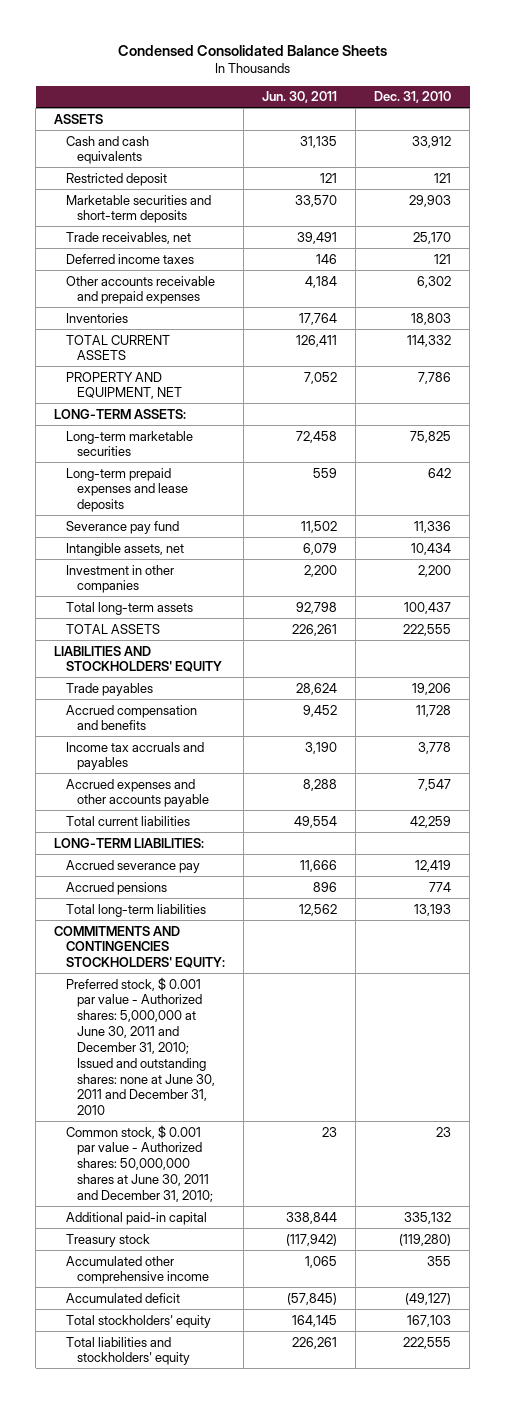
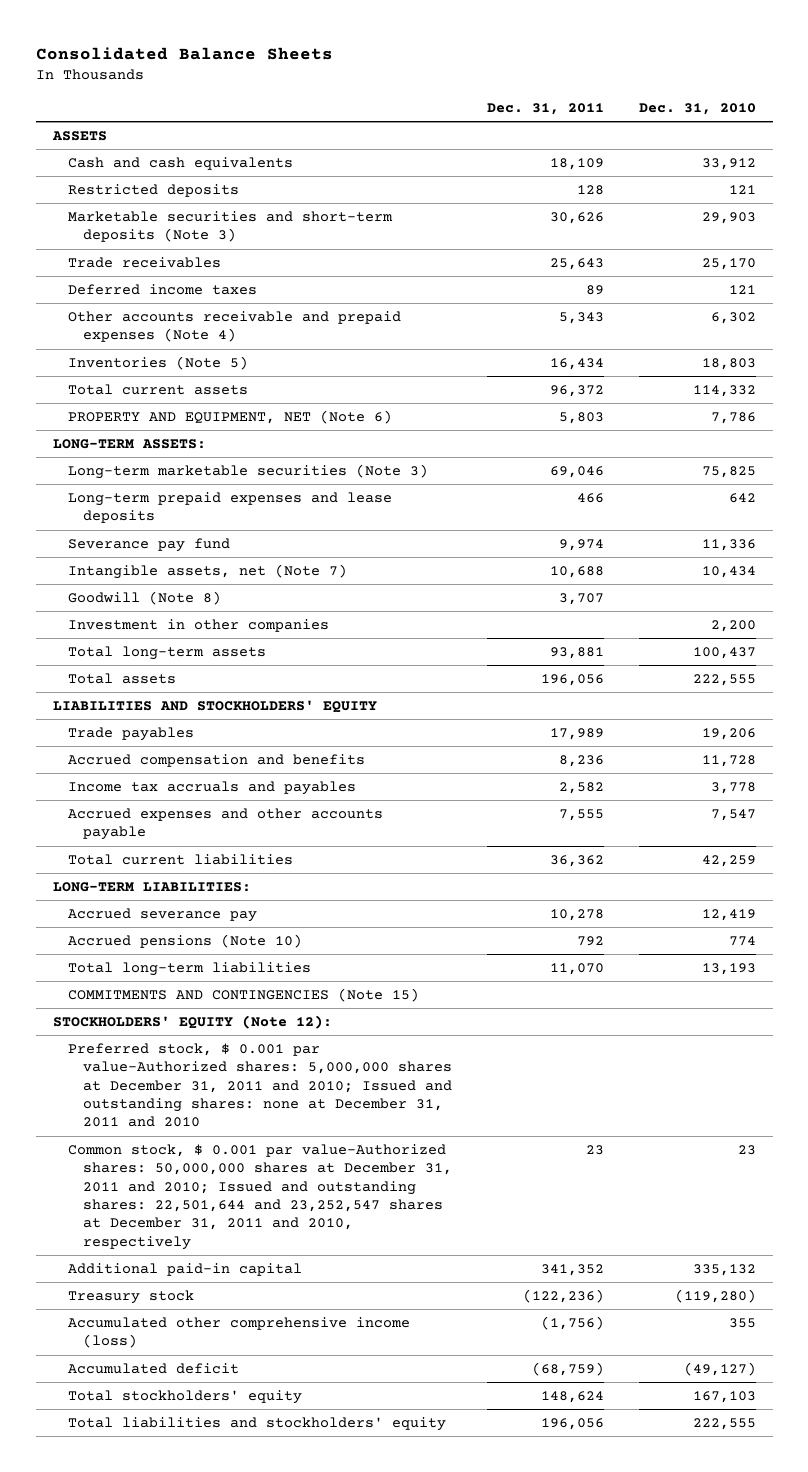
[117,44,387,56] Condensed Consolidated Balance Sheets -> [35,46,333,60] Consolidated Balance Sheets
[261,91,337,104] Jun. 30, 2011 -> none
none -> [486,103,604,116] Dec. 31, 2011
[65,172,167,186] Restricted deposit -> [67,183,239,197] Restricted deposits
[65,194,211,224] Marketable securities and short-term deposits -> [67,210,393,243] Marketable securities and short-term deposits (Note 3)
[65,231,191,244] Trade receivables, net -> [67,256,221,268] Trade receivables
[65,275,215,305] Other accounts receivable and prepaid expenses -> [67,310,401,343] Other accounts receivable and prepaid expenses (Note 4)
[65,312,128,323] Inventories -> [67,355,248,370] Inventories (Note 5)
[65,334,170,361] TOTAL CURRENT ASSETS -> [67,383,248,395] Total current assets
[65,371,182,400] PROPERTY AND EQUIPMENT, NET -> [67,409,392,424] PROPERTY AND EQUIPMENT, NET (Note 6)
[65,430,193,457] Long-term marketable securities -> [67,463,428,479] Long-term marketable securities (Note 3)
[65,542,184,556] Intangible assets, net -> [67,563,347,579] Intangible assets, net (Note 7)
none -> [67,590,221,605] Goodwill (Note 8)
[65,623,160,634] TOTAL ASSETS -> [67,672,176,684] Total assets
[65,881,167,895] Accrued pensions -> [67,933,302,948] Accrued pensions (Note 10)
none -> [67,987,419,1002] COMMITMENTS AND CONTINGENCIES (Note 15)
[54,925,225,969] COMMITMENTS AND CONTINGENCIES STOCKHOLDERS' EQUITY: -> [52,1014,332,1029] STOCKHOLDERS' EQUITY (Note 12):
[65,976,215,1116] Preferred stock, $ 0.001 par value - Authorized shares: 5,000,000 at June 30, 2011 and December 31, 2010; Issued and outstanding shares: none at June 30, 2011 and December 31, 2010 -> [67,1042,452,1128] Preferred stock, $ 0.001 par value-Authorized shares: 5,000,000 shares at December 31, 2011 and 2010; Issued and outstanding shares: none at December 31, 2011 and 2010
[65,1124,213,1202] Common stock, $ 0.001 par value - Authorized shares: 50,000,000 shares at June 30, 2011 and December 31, 2010; -> [67,1143,452,1250] Common stock, $ 0.001 par value-Authorized shares: 50,000,000 shares at December 31, 2011 and 2010; Issued and outstanding shares: 22,501,644 and 23,252,547 shares at December 31, 2011 and 2010, respectively
[65,1255,209,1285] Accumulated other comprehensive income -> [67,1316,410,1349] Accumulated other comprehensive income (loss)

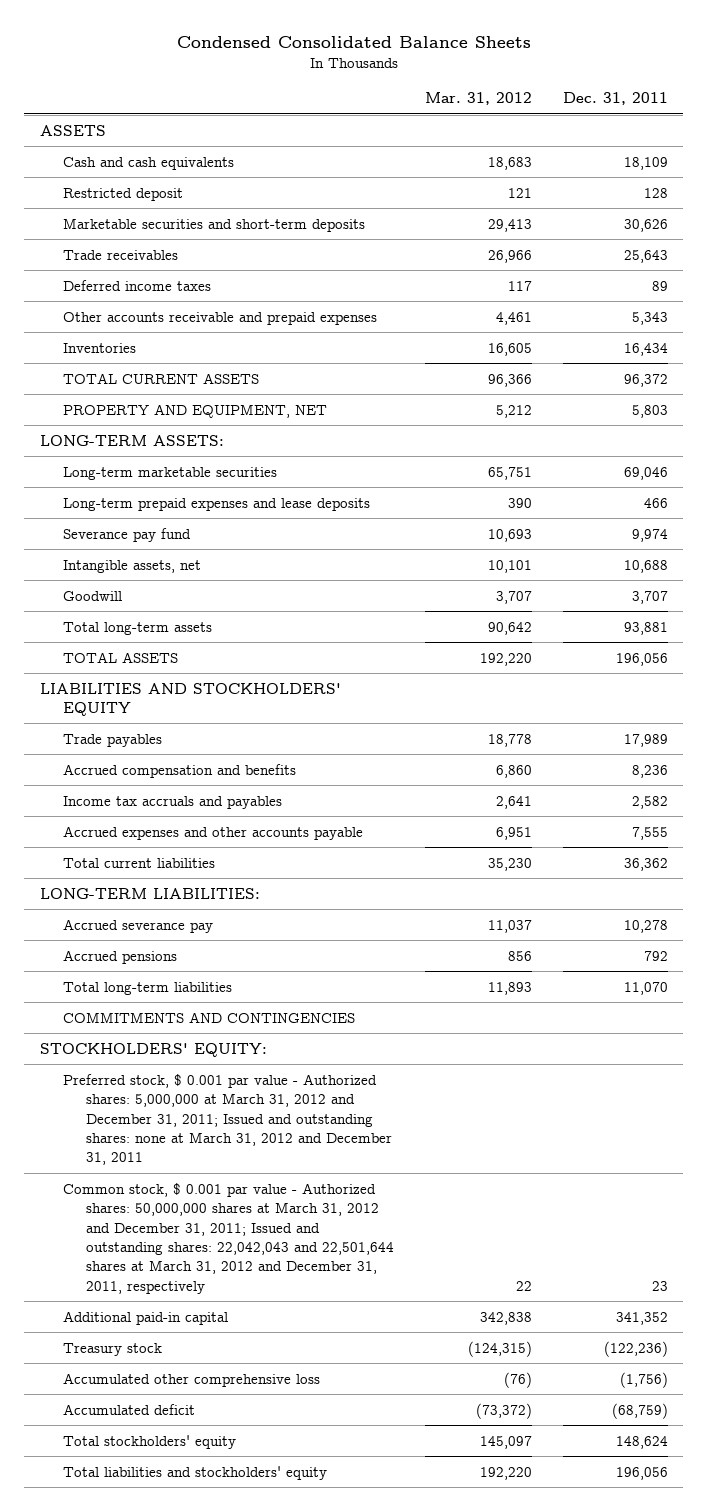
[35,46,333,60] Consolidated Balance Sheets -> [176,35,531,48] Condensed Consolidated Balance Sheets
[638,103,756,116] Dec. 31, 2010 -> none
none -> [424,92,532,106] Mar. 31, 2012
[67,183,239,197] Restricted deposits -> [62,187,183,201] Restricted deposit
[67,210,393,243] Marketable securities and short-term deposits (Note 3) -> [62,217,365,232] Marketable securities and short-term deposits
[67,310,401,343] Other accounts receivable and prepaid expenses (Note 4) -> [62,311,377,325] Other accounts receivable and prepaid expenses
[67,355,248,370] Inventories (Note 5) -> [62,342,136,353] Inventories
[67,383,248,395] Total current assets -> [62,372,259,384] TOTAL CURRENT ASSETS
[67,409,392,424] PROPERTY AND EQUIPMENT, NET (Note 6) -> [62,403,327,418] PROPERTY AND EQUIPMENT, NET
[67,463,428,479] Long-term marketable securities (Note 3) -> [62,466,277,480] Long-term marketable securities
[67,618,329,632] Investment in other companies -> none
[67,563,347,579] Intangible assets, net (Note 7) -> [62,559,201,573] Intangible assets, net
[67,590,221,605] Goodwill (Note 8) -> [62,590,122,601] Goodwill
[67,672,176,684] Total assets -> [62,651,178,663] TOTAL ASSETS
[67,933,302,948] Accrued pensions (Note 10) -> [62,949,177,964] Accrued pensions
[67,987,419,1002] COMMITMENTS AND CONTINGENCIES (Note 15) -> [62,1011,355,1023] COMMITMENTS AND CONTINGENCIES
[52,1014,332,1029] STOCKHOLDERS' EQUITY (Note 12): -> [39,1042,267,1057] STOCKHOLDERS' EQUITY:
[67,1042,452,1128] Preferred stock, $ 0.001 par value-Authorized shares: 5,000,000 shares at December 31, 2011 and 2010; Issued and outstanding shares: none at December 31, 2011 and 2010 -> [62,1073,392,1166] Preferred stock, $ 0.001 par value - Authorized shares: 5,000,000 at March 31, 2012 and December 31, 2011; Issued and outstanding shares: none at March 31, 2012 and December 31, 2011
[67,1143,452,1250] Common stock, $ 0.001 par value-Authorized shares: 50,000,000 shares at December 31, 2011 and 2010; Issued and outstanding shares: 22,501,644 and 23,252,547 shares at December 31, 2011 and 2010, respectively -> [62,1182,394,1294] Common stock, $ 0.001 par value - Authorized shares: 50,000,000 shares at March 31, 2012 and December 31, 2011; Issued and outstanding shares: 22,042,043 and 22,501,644 shares at March 31, 2012 and December 31, 2011, respectively
[67,1316,410,1349] Accumulated other comprehensive income (loss) -> [62,1372,320,1387] Accumulated other comprehensive loss

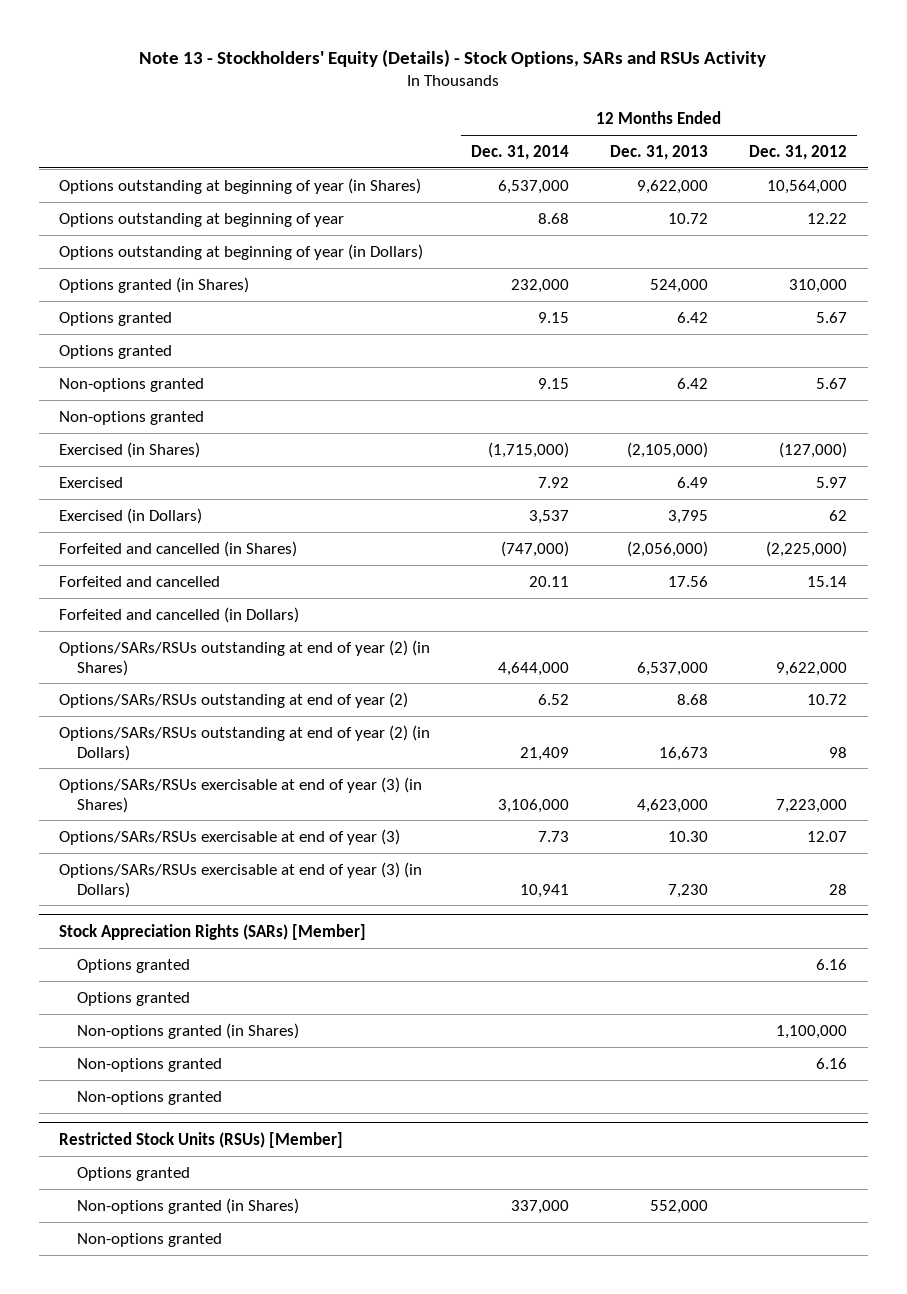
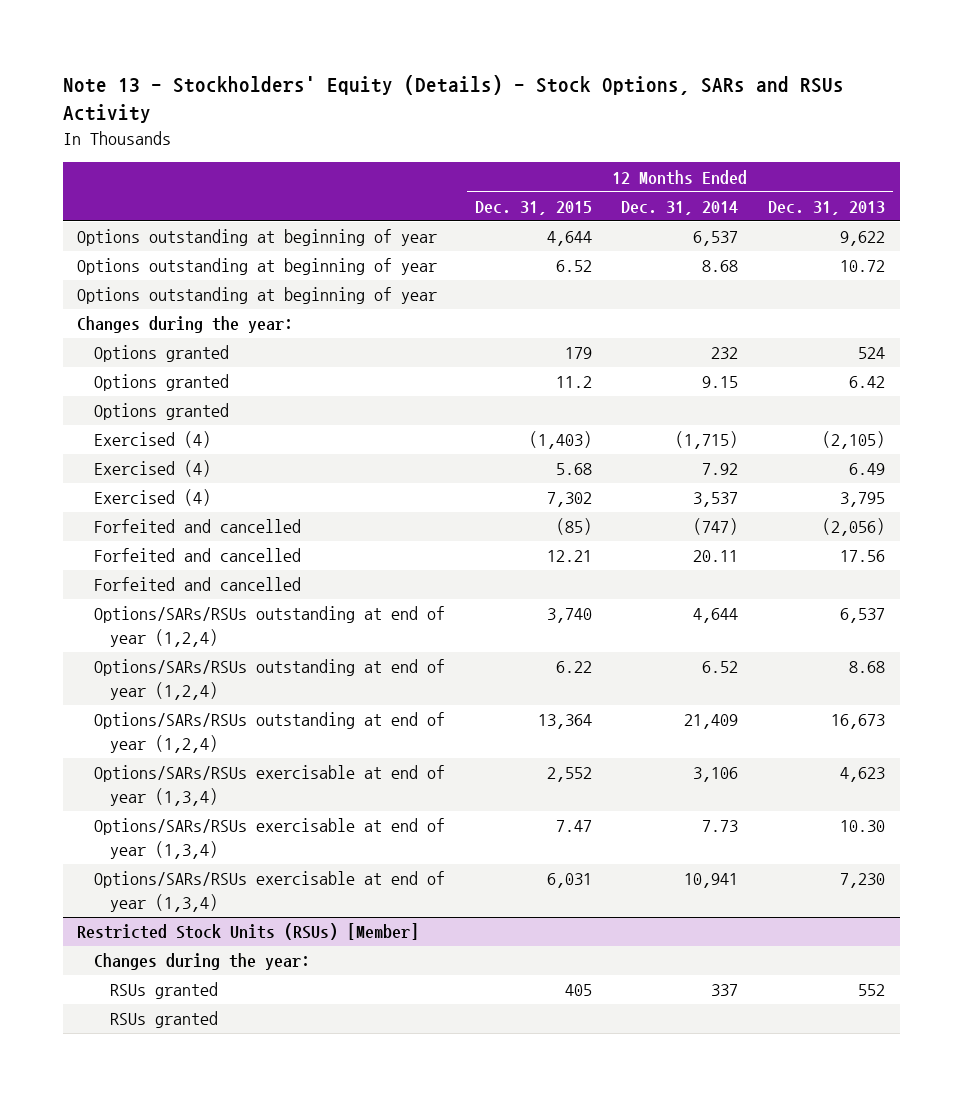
[749,144,848,160] Dec. 31, 2012 -> none
none -> [474,200,592,215] Dec. 31, 2015
[59,177,422,194] Options outstanding at beginning of year (in Shares) -> [77,229,438,247] Options outstanding at beginning of year
[498,179,570,194] 6,537,000 -> [693,231,739,247] 6,537
[637,179,709,194] 9,622,000 -> [840,231,886,247] 9,622
[59,243,424,260] Options outstanding at beginning of year (in Dollars) -> [77,287,438,305] Options outstanding at beginning of year
none -> [77,316,294,334] Changes during the year:
[59,276,250,293] Options granted (in Shares) -> [93,345,229,363] Options granted
[511,278,570,293] 232,000 -> [711,347,739,360] 232
[650,278,709,293] 524,000 -> [858,347,886,360] 524
[59,377,205,392] Non-options granted -> none
[59,410,205,425] Non-options granted -> none
[59,441,201,458] Exercised (in Shares) -> [93,431,211,449] Exercised (4)
[488,441,570,458] (1,715,000) -> [675,431,739,450] (1,715)
[627,441,709,458] (2,105,000) -> [822,431,886,450] (2,105)
[59,476,124,488] Exercised -> [93,460,211,478] Exercised (4)
[59,507,203,524] Exercised (in Dollars) -> [93,489,211,507] Exercised (4)
[59,540,298,557] Forfeited and cancelled (in Shares) -> [93,519,301,534] Forfeited and cancelled
[501,540,570,557] (747,000) -> [693,518,739,536] (747)
[627,540,709,557] (2,056,000) -> [822,518,886,537] (2,056)
[59,923,367,940] Stock Appreciation Rights (SARs) [Member] -> none
[76,958,190,973] Options granted -> none
[76,991,190,1006] Options granted -> none
[76,1022,299,1039] Non-options granted (in Shares) -> none
[76,1057,222,1072] Non-options granted -> none
[76,1090,222,1105] Non-options granted -> none
[59,606,300,623] Forfeited and cancelled (in Dollars) -> [93,577,301,592] Forfeited and cancelled
[59,639,431,676] Options/SARs/RSUs outstanding at end of year (2) (in Shares) -> [93,606,445,647] Options/SARs/RSUs outstanding at end of year (1,2,4)
[498,661,570,676] 4,644,000 -> [693,608,739,624] 4,644
[637,661,709,676] 6,537,000 -> [840,608,886,624] 6,537
[59,691,409,708] Options/SARs/RSUs outstanding at end of year (2) -> [93,659,445,700] Options/SARs/RSUs outstanding at end of year (1,2,4)
[59,724,431,761] Options/SARs/RSUs outstanding at end of year (2) (in Dollars) -> [93,712,445,753] Options/SARs/RSUs outstanding at end of year (1,2,4)
[59,776,423,813] Options/SARs/RSUs exercisable at end of year (3) (in Shares) -> [93,765,445,806] Options/SARs/RSUs exercisable at end of year (1,3,4)
[498,798,570,813] 3,106,000 -> [693,767,739,783] 3,106
[637,798,709,813] 4,623,000 -> [840,767,886,783] 4,623
[59,828,401,845] Options/SARs/RSUs exercisable at end of year (3) -> [93,818,445,859] Options/SARs/RSUs exercisable at end of year (1,3,4)
[59,861,423,898] Options/SARs/RSUs exercisable at end of year (3) (in Dollars) -> [93,871,445,912] Options/SARs/RSUs exercisable at end of year (1,3,4)
[76,1166,190,1181] Options granted -> none
[76,1197,299,1214] Non-options granted (in Shares) -> none
[76,1232,222,1247] Non-options granted -> none
none -> [93,953,310,971] Changes during the year:
none -> [110,982,219,1000] RSUs granted
none -> [110,1011,219,1029] RSUs granted

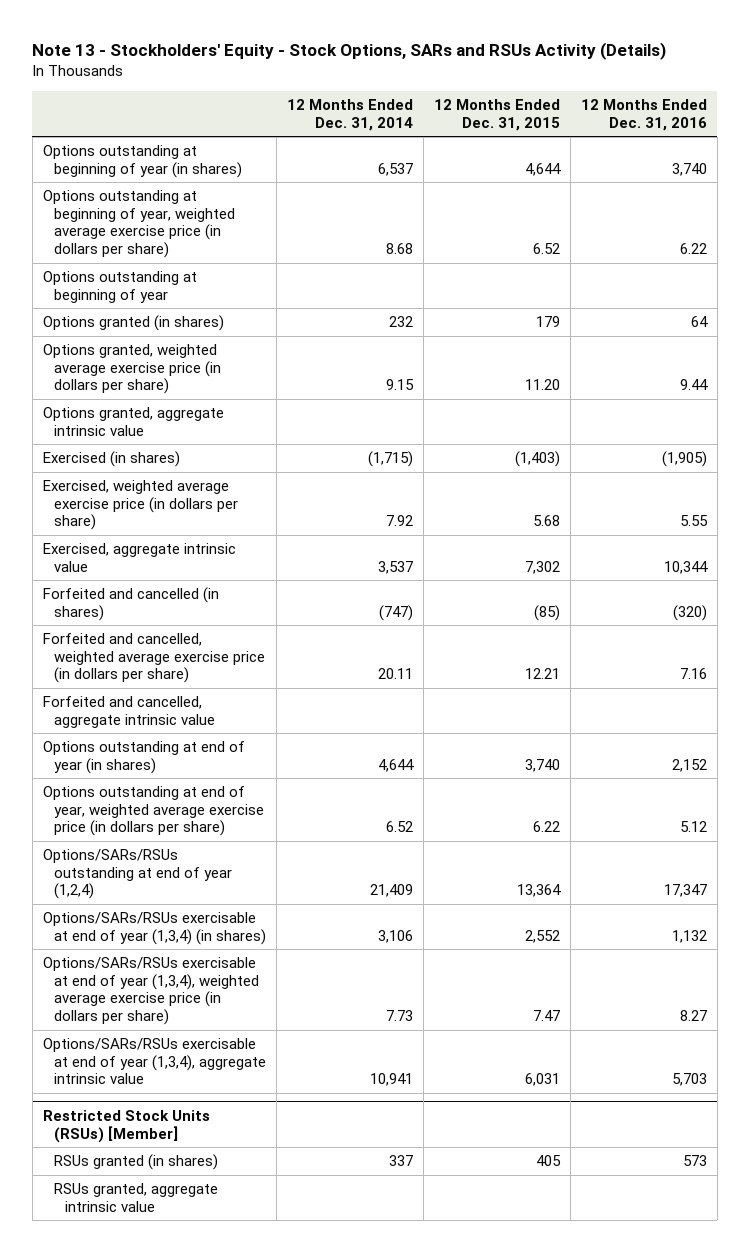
[62,74,844,124] Note 13 - Stockholders' Equity (Details) - Stock Options, SARs and RSUs Activity -> [32,41,667,60] Note 13 - Stockholders' Equity - Stock Options, SARs and RSUs Activity (Details)
[768,200,886,215] Dec. 31, 2013 -> none
none -> [580,99,707,131] 12 Months Ended Dec. 31, 2016
[77,229,438,247] Options outstanding at beginning of year -> [42,145,243,178] Options outstanding at beginning of year (in shares)
[77,258,438,276] Options outstanding at beginning of year -> [42,190,236,259] Options outstanding at beginning of year, weighted average exercise price (in dollars per share)
[77,316,294,334] Changes during the year: -> none
[93,403,229,421] Options granted -> none
[93,345,229,363] Options granted -> [42,315,224,332] Options granted (in shares)
[93,374,229,392] Options granted -> [42,344,222,395] Options granted, weighted average exercise price (in dollars per share)
[555,376,592,389] 11.2 -> [524,379,560,391] 11.20
none -> [42,407,224,436] Options granted, aggregate intrinsic value
[93,431,211,449] Exercised (4) -> [42,451,180,468] Exercised (in shares)
[93,460,211,478] Exercised (4) -> [42,480,239,531] Exercised, weighted average exercise price (in dollars per share)
[93,489,211,507] Exercised (4) -> [42,543,236,572] Exercised, aggregate intrinsic value
[93,519,301,534] Forfeited and cancelled -> [42,587,219,621] Forfeited and cancelled (in shares)
[93,548,301,563] Forfeited and cancelled -> [42,633,266,684] Forfeited and cancelled, weighted average exercise price (in dollars per share)
[93,577,301,592] Forfeited and cancelled -> [42,696,216,728] Forfeited and cancelled, aggregate intrinsic value
[93,606,445,647] Options/SARs/RSUs outstanding at end of year (1,2,4) -> [42,741,245,774] Options outstanding at end of year (in shares)
[93,659,445,700] Options/SARs/RSUs outstanding at end of year (1,2,4) -> [42,786,265,837] Options outstanding at end of year, weighted average exercise price (in dollars per share)
[93,765,445,806] Options/SARs/RSUs exercisable at end of year (1,3,4) -> [42,912,267,945] Options/SARs/RSUs exercisable at end of year (1,3,4) (in shares)
[93,818,445,859] Options/SARs/RSUs exercisable at end of year (1,3,4) -> [42,957,260,1026] Options/SARs/RSUs exercisable at end of year (1,3,4), weighted average exercise price (in dollars per share)
[93,871,445,912] Options/SARs/RSUs exercisable at end of year (1,3,4) -> [42,1038,267,1085] Options/SARs/RSUs exercisable at end of year (1,3,4), aggregate intrinsic value
[93,953,310,971] Changes during the year: -> none
[110,1011,219,1029] RSUs granted -> none
[110,982,219,1000] RSUs granted -> [54,1154,219,1171] RSUs granted (in shares)
none -> [54,1183,219,1212] RSUs granted, aggregate intrinsic value

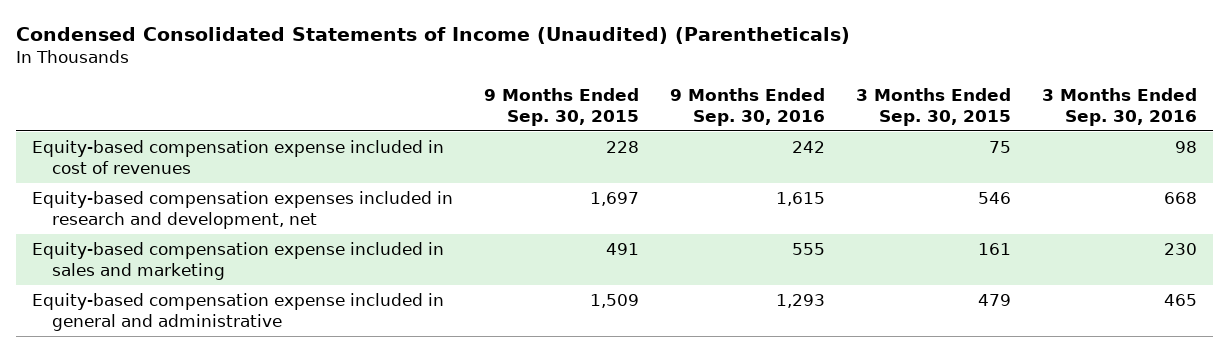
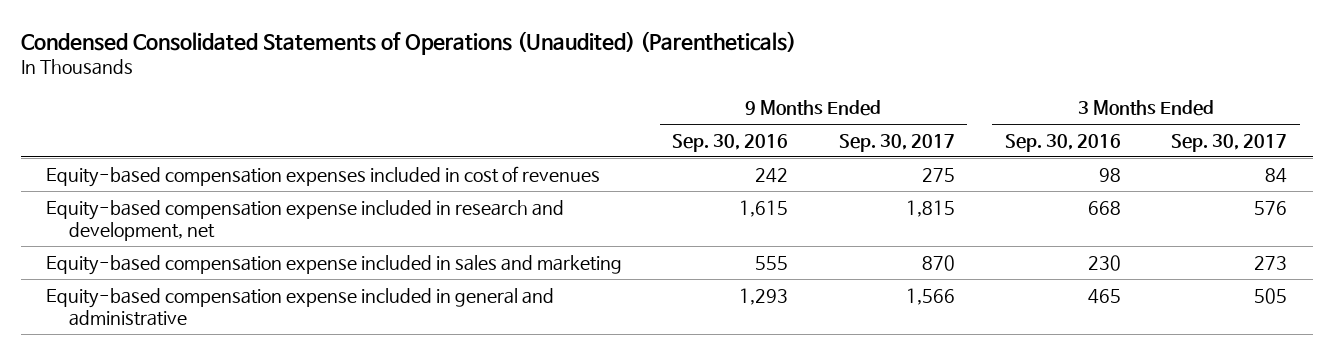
[15,27,850,45] Condensed Consolidated Statements of Income (Unaudited) (Parentheticals) -> [20,30,796,55] Condensed Consolidated Statements of Operations (Unaudited) (Parentheticals)
[483,87,639,126] 9 Months Ended Sep. 30, 2015 -> none
[856,87,1012,126] 3 Months Ended Sep. 30, 2015 -> none
none -> [838,134,955,153] Sep. 30, 2017
none -> [1171,134,1288,153] Sep. 30, 2017
[31,140,444,174] Equity-based compensation expense included in cost of revenues -> [45,165,600,187] Equity-based compensation expenses included in cost of revenues
[31,191,453,229] Equity-based compensation expenses included in research and development, net -> [45,199,564,242] Equity-based compensation expense included in research and development, net

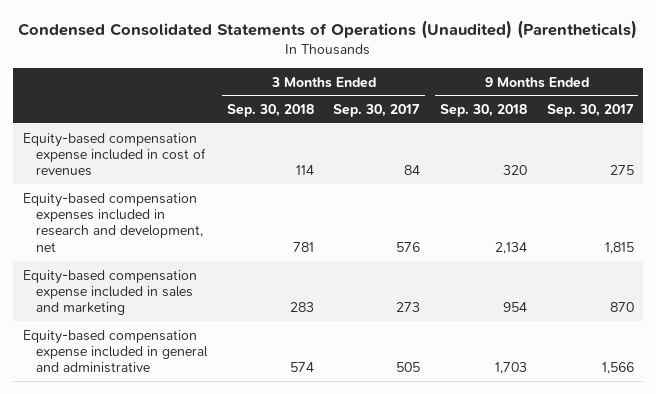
[672,134,789,153] Sep. 30, 2016 -> none
[1005,134,1122,153] Sep. 30, 2016 -> none
none -> [226,103,314,117] Sep. 30, 2018
none -> [440,103,528,117] Sep. 30, 2018
[45,165,600,187] Equity-based compensation expenses included in cost of revenues -> [22,132,207,177] Equity-based compensation expense included in cost of revenues
[45,199,564,242] Equity-based compensation expense included in research and development, net -> [22,192,204,252] Equity-based compensation expenses included in research and development, net

